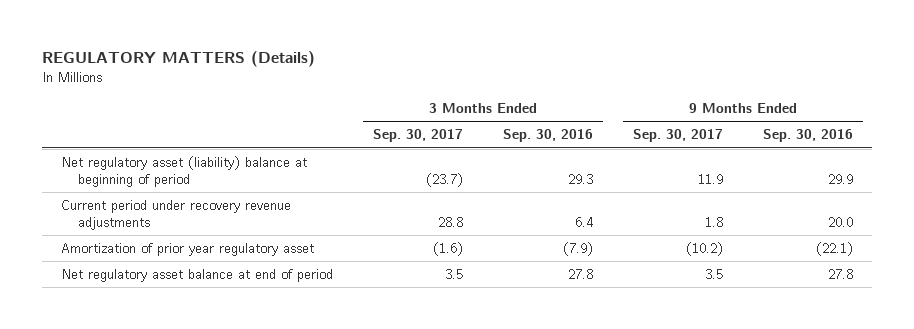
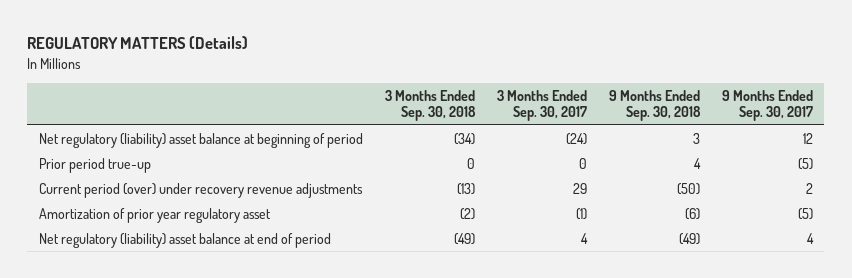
[502,129,593,143] Sep. 30, 2016 -> none
[762,129,853,143] Sep. 30, 2016 -> none
none -> [384,89,476,122] 3 Months Ended Sep. 30, 2018
none -> [609,89,702,122] 9 Months Ended Sep. 30, 2018
[61,155,308,187] Net regulatory asset (liability) balance at beginning of period -> [38,132,363,148] Net regulatory (liability) asset balance at beginning of period
[426,172,464,187] (23.7) -> [565,132,587,145] (24)
[697,173,723,184] 11.9 -> [803,132,814,144] 12
none -> [38,157,151,173] Prior period true-up
[61,199,292,230] Current period under recovery revenue adjustments -> [38,182,363,198] Current period (over) under recovery revenue adjustments
[438,216,464,227] 28.8 -> [572,182,587,194] 29
[704,216,723,227] 1.8 -> [806,182,814,194] 2
[433,241,464,256] (1.6) -> [575,207,587,220] (1)
[685,241,723,256] (10.2) -> [798,207,814,220] (5)
[61,268,334,282] Net regulatory asset balance at end of period -> [38,232,331,248] Net regulatory (liability) asset balance at end of period
[445,268,464,279] 3.5 -> [580,232,588,244] 4
[704,268,723,279] 3.5 -> [807,232,815,244] 4

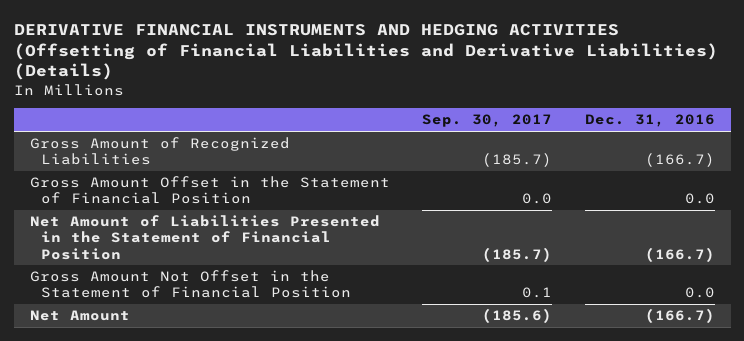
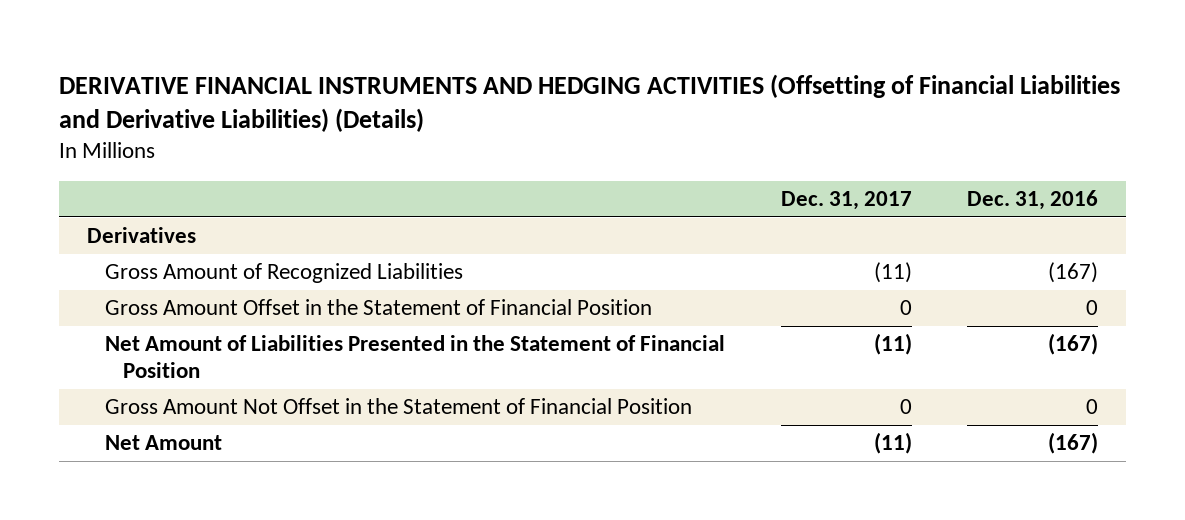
[422,114,553,128] Sep. 30, 2017 -> none
none -> [780,190,912,210] Dec. 31, 2017
none -> [86,227,196,244] Derivatives
[644,153,715,168] (166.7) -> [1048,262,1099,284] (167)
[684,193,715,205] 0.0 -> [1086,300,1099,316] 0
[644,246,715,262] (166.7) -> [1048,333,1099,356] (167)
[684,287,715,299] 0.0 -> [1086,399,1099,415] 0
[644,308,715,324] (166.7) -> [1048,432,1099,455] (167)

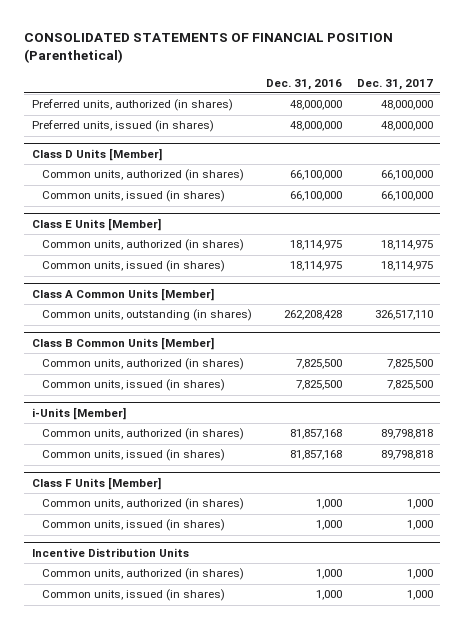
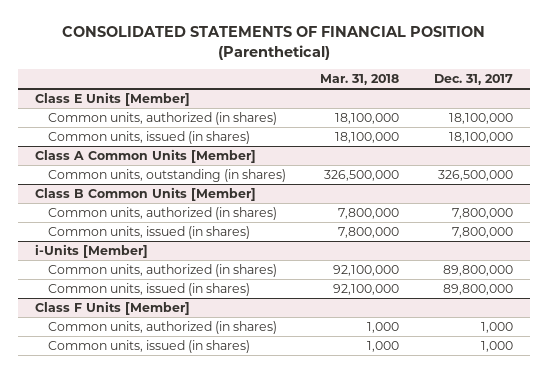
[266,78,343,90] Dec. 31, 2016 -> none
none -> [320,74,400,86] Mar. 31, 2018
[31,99,233,112] Preferred units, authorized (in shares) -> none
[31,120,214,133] Preferred units, issued (in shares) -> none
[31,147,162,161] Class D Units [Member] -> none
[41,169,244,182] Common units, authorized (in shares) -> none
[41,190,225,203] Common units, issued (in shares) -> none
[381,240,434,251] 18,114,975 -> [449,112,514,124] 18,100,000
[381,261,434,272] 18,114,975 -> [449,131,514,143] 18,100,000
[375,310,434,321] 326,517,110 -> [438,169,514,181] 326,500,000
[387,359,434,370] 7,825,500 -> [452,207,514,219] 7,800,000
[387,380,434,391] 7,825,500 -> [452,226,514,238] 7,800,000
[381,429,434,440] 89,798,818 -> [443,264,514,276] 89,800,000
[381,450,434,461] 89,798,818 -> [443,283,514,295] 89,800,000
[31,547,189,557] Incentive Distribution Units -> none
[41,568,244,581] Common units, authorized (in shares) -> none
[41,589,225,602] Common units, issued (in shares) -> none

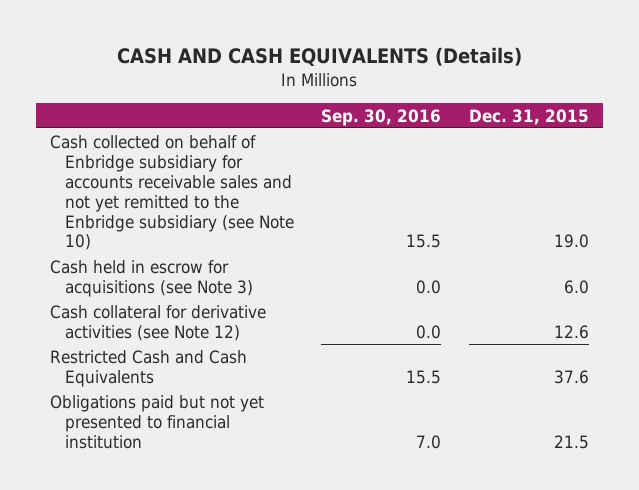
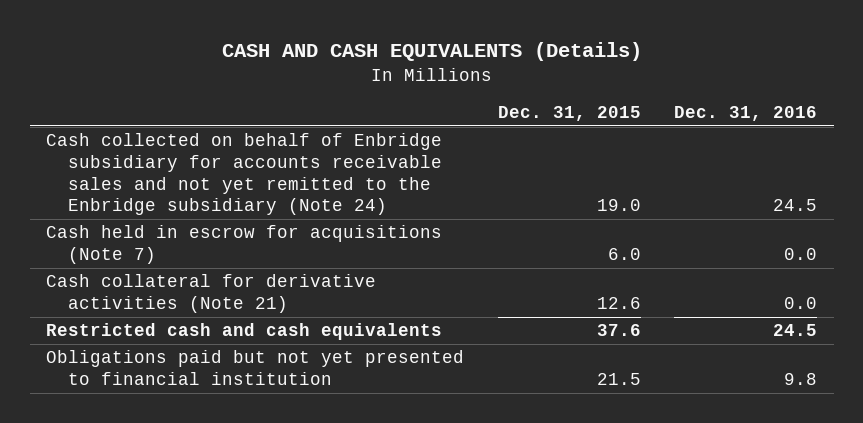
[321,108,442,126] Sep. 30, 2016 -> none
none -> [673,105,817,121] Dec. 31, 2016
[49,134,294,251] Cash collected on behalf of Enbridge subsidiary for accounts receivable sales and not yet remitted to the Enbridge subsidiary (see Note 10) -> [46,133,443,216] Cash collected on behalf of Enbridge subsidiary for accounts receivable sales and not yet remitted to the Enbridge subsidiary (Note 24)
[49,259,253,297] Cash held in escrow for acquisitions (see Note 3) -> [46,225,443,265] Cash held in escrow for acquisitions (Note 7)
[49,304,266,341] Cash collateral for derivative activities (see Note 12) -> [46,274,377,314] Cash collateral for derivative activities (Note 21)
[49,349,247,387] Restricted Cash and Cash Equivalents -> [46,323,443,341] Restricted cash and cash equivalents

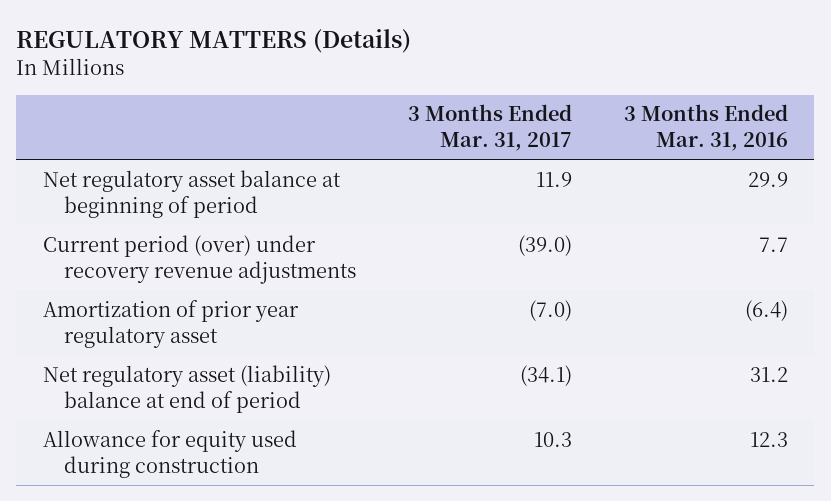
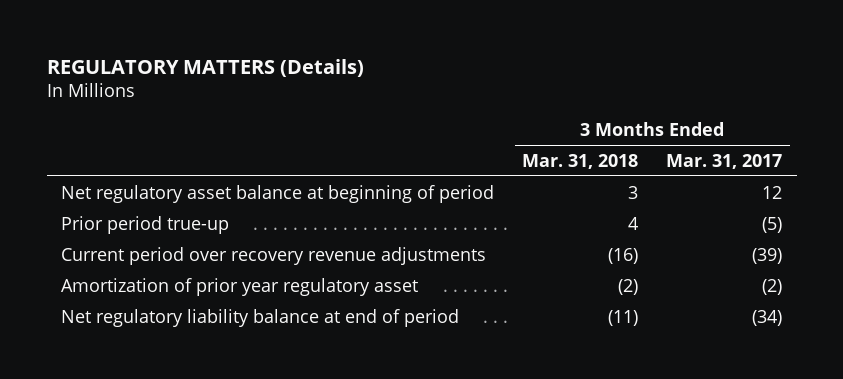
[624,104,789,152] 3 Months Ended Mar. 31, 2016 -> none
none -> [522,153,639,169] Mar. 31, 2018
[42,429,297,478] Allowance for equity used during construction -> none
[536,171,573,187] 11.9 -> [762,185,783,199] 12
none -> [60,215,229,234] Prior period true-up
[42,234,356,284] Current period (over) under recovery revenue adjustments -> [60,246,486,265] Current period over recovery revenue adjustments
[518,234,573,256] (39.0) -> [752,247,783,264] (39)
[529,299,573,321] (7.0) -> [762,278,783,295] (2)
[42,364,331,413] Net regulatory asset (liability) balance at end of period -> [60,308,459,327] Net regulatory liability balance at end of period
[520,364,573,386] (34.1) -> [752,309,783,326] (34)

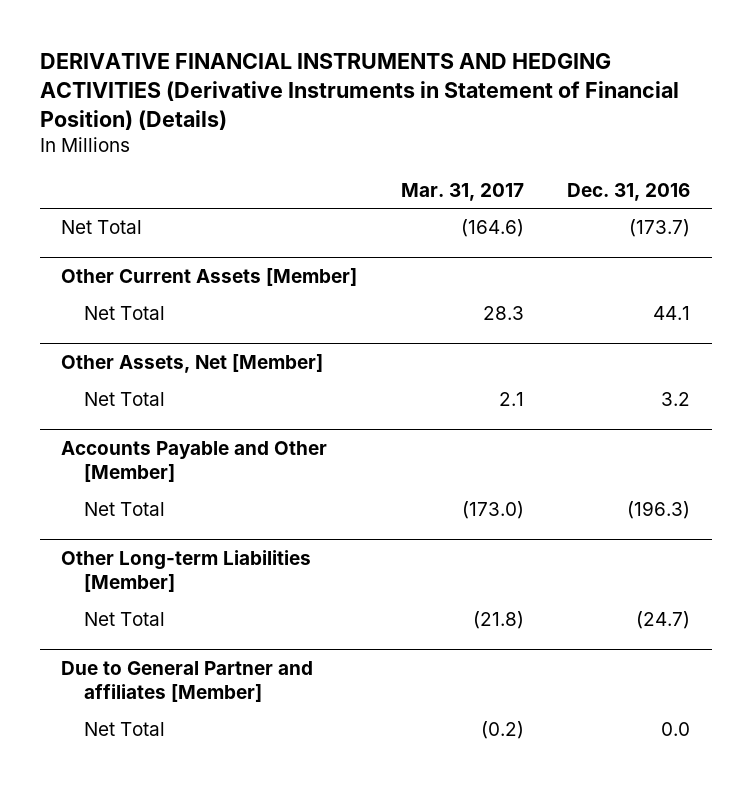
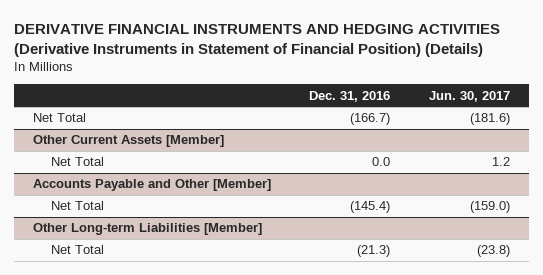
[400,182,524,201] Mar. 31, 2017 -> none
none -> [428,90,510,102] Jun. 30, 2017
[629,219,691,238] (173.7) -> [350,113,391,126] (166.7)
[61,354,324,374] Other Assets, Net [Member] -> none
[83,392,165,407] Net Total -> none
[653,306,691,321] 44.1 -> [372,157,391,167] 0.0
[627,501,691,520] (196.3) -> [350,201,391,214] (145.4)
[61,661,314,703] Due to General Partner and affiliates [Member] -> none
[83,722,165,737] Net Total -> none
[636,611,691,630] (24.7) -> [357,245,391,258] (21.3)

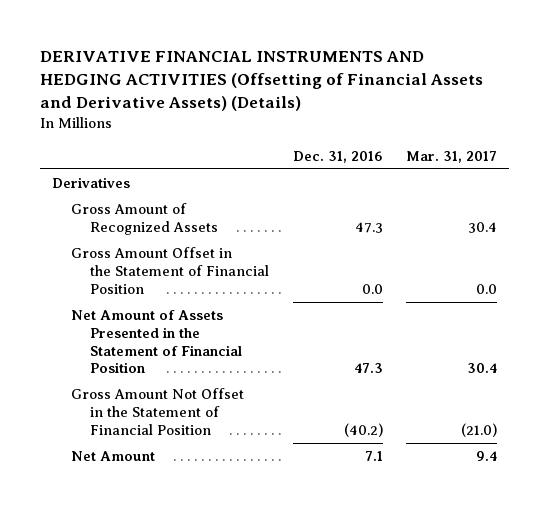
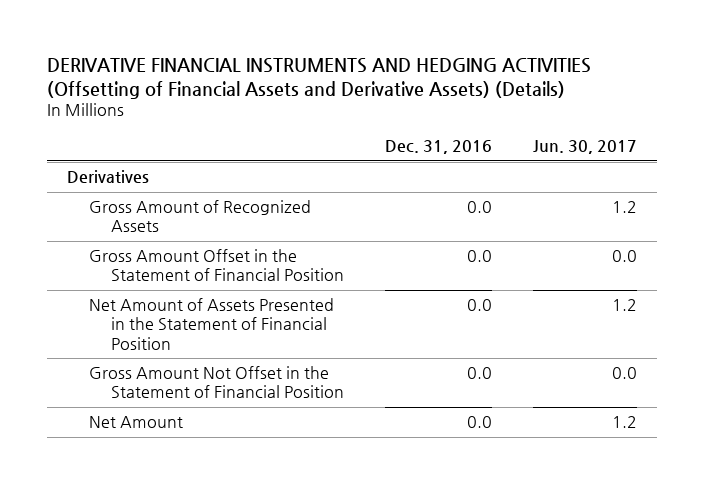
[406,150,498,163] Mar. 31, 2017 -> none
none -> [532,140,637,155] Jun. 30, 2017
[354,221,383,233] 47.3 -> [466,201,492,214] 0.0
[353,363,383,374] 47.3 -> [466,299,492,312] 0.0
[343,422,383,437] (40.2) -> [466,367,492,380] 0.0
[364,451,383,462] 7.1 -> [466,416,492,429] 0.0

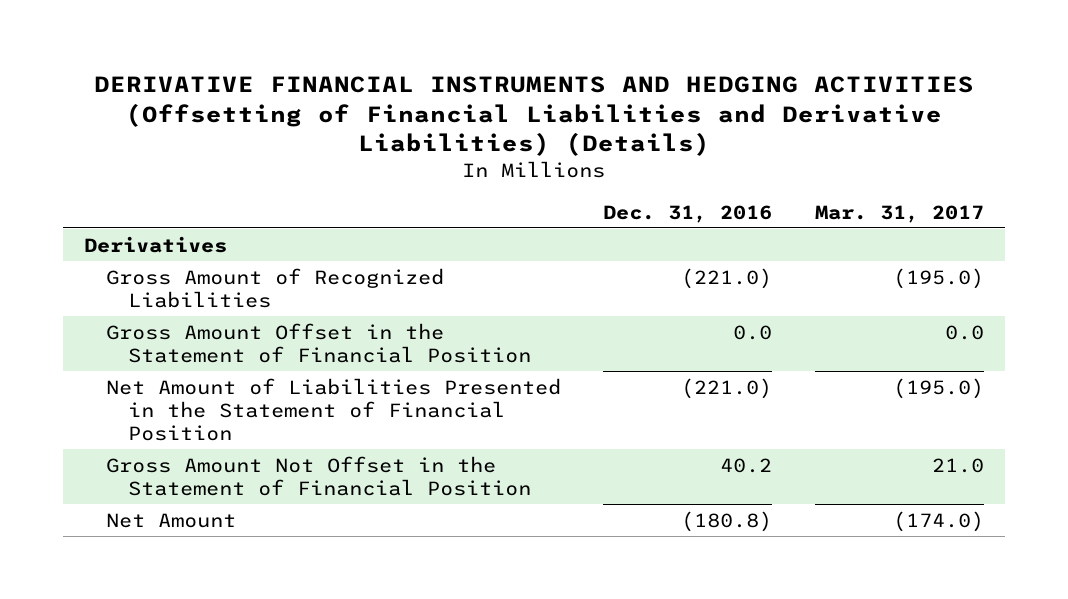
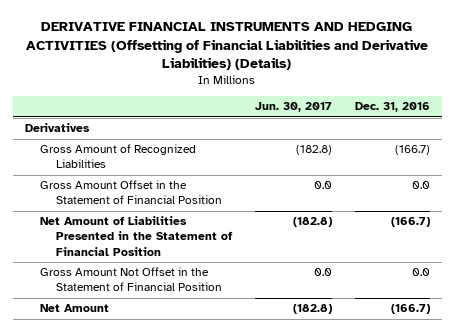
[814,204,984,223] Mar. 31, 2017 -> none
none -> [254,102,332,113] Jun. 30, 2017
[681,267,773,289] (221.0) -> [395,145,431,156] (166.7)
[681,377,773,399] (221.0) -> [391,217,431,228] (166.7)
[720,457,773,473] 40.2 -> [412,268,431,277] 0.0
[681,510,773,532] (180.8) -> [391,304,431,315] (166.7)

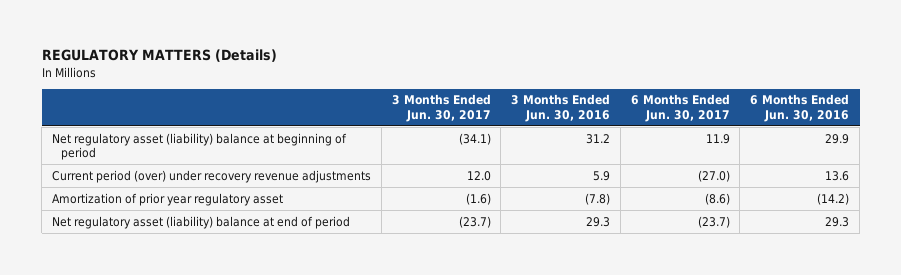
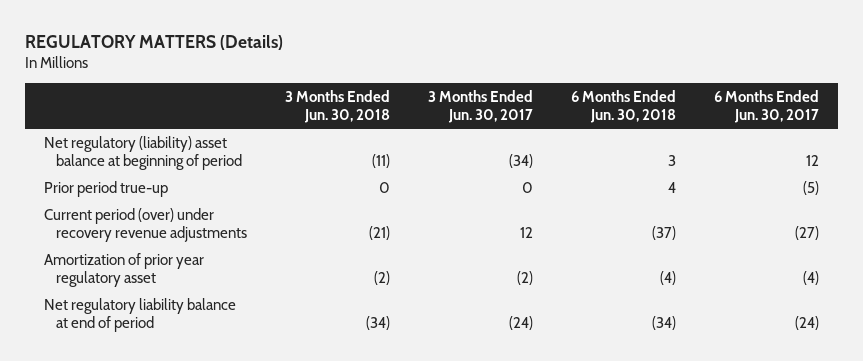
[511,94,611,122] 3 Months Ended Jun. 30, 2016 -> none
[750,94,850,122] 6 Months Ended Jun. 30, 2016 -> none
none -> [285,89,391,124] 3 Months Ended Jun. 30, 2018
none -> [571,89,677,124] 6 Months Ended Jun. 30, 2018
[52,132,348,161] Net regulatory asset (liability) balance at beginning of period -> [43,135,243,170] Net regulatory (liability) asset balance at beginning of period
[458,132,491,145] (34.1) -> [509,153,534,168] (34)
[705,133,730,144] 11.9 -> [806,154,820,166] 12
none -> [43,180,168,197] Prior period true-up
[466,170,491,181] 12.0 -> [520,226,534,238] 12
[697,169,730,182] (27.0) -> [795,225,820,240] (27)
[465,192,491,205] (1.6) -> [517,270,534,285] (2)
[704,192,730,205] (8.6) -> [803,270,820,285] (4)
[52,215,351,229] Net regulatory asset (liability) balance at end of period -> [43,297,236,332] Net regulatory liability balance at end of period
[458,215,491,228] (23.7) -> [509,315,534,330] (24)
[697,215,730,228] (23.7) -> [795,315,820,330] (24)

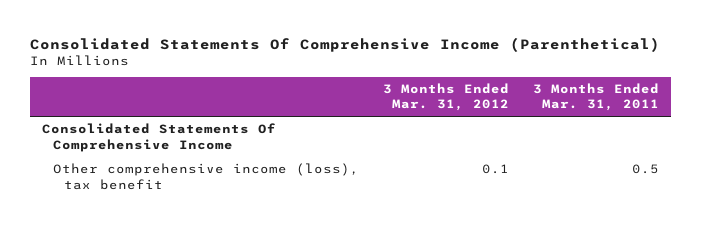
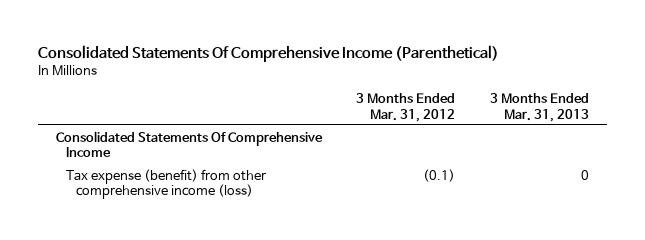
[532,83,659,112] 3 Months Ended Mar. 31, 2011 -> none
none -> [490,92,590,122] 3 Months Ended Mar. 31, 2013
[53,163,360,190] Other comprehensive income (loss), tax benefit -> [65,168,266,200] Tax expense (benefit) from other comprehensive income (loss)
[482,164,510,175] 0.1 -> [423,168,456,182] (0.1)

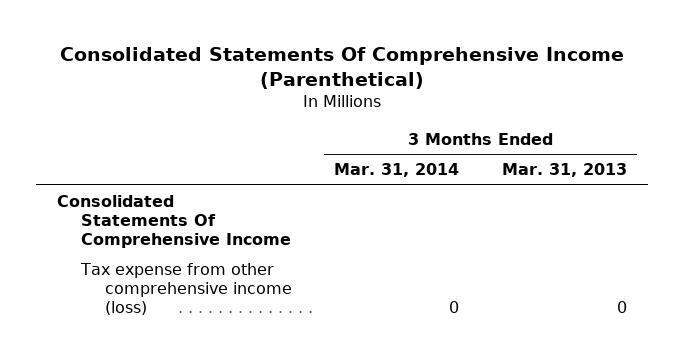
[356,92,456,122] 3 Months Ended Mar. 31, 2012 -> none
none -> [334,163,460,178] Mar. 31, 2014
[65,168,266,200] Tax expense (benefit) from other comprehensive income (loss) -> [80,263,293,315] Tax expense from other comprehensive income (loss)

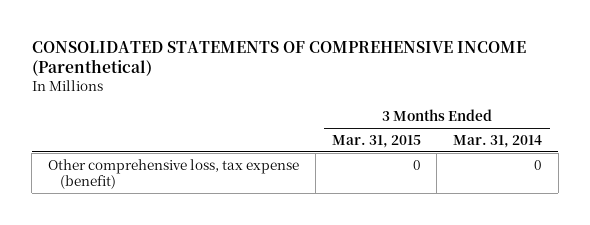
[59,46,624,89] Consolidated Statements Of Comprehensive Income (Parenthetical) -> [31,40,526,77] CONSOLIDATED STATEMENTS OF COMPREHENSIVE INCOME (Parenthetical)
[501,163,627,178] Mar. 31, 2013 -> none
none -> [331,134,421,148] Mar. 31, 2015
[56,195,292,248] Consolidated Statements Of Comprehensive Income -> none
[80,263,293,315] Tax expense from other comprehensive income (loss) -> [48,158,300,190] Other comprehensive loss, tax expense (benefit)

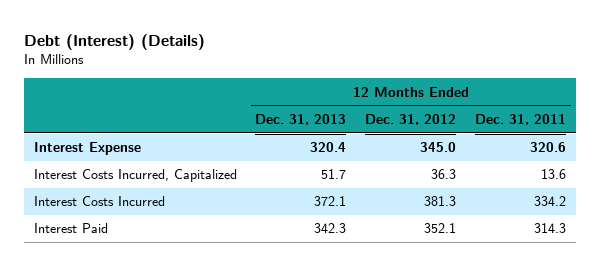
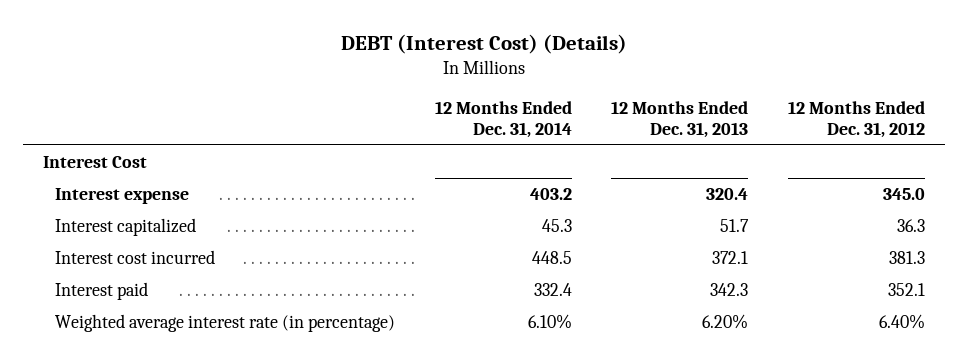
[24,33,206,50] Debt (Interest) (Details) -> [340,34,627,55] DEBT (Interest Cost) (Details)
[475,113,567,125] Dec. 31, 2011 -> none
none -> [434,100,572,138] 12 Months Ended Dec. 31, 2014
none -> [42,155,147,168] Interest Cost
[33,142,141,156] Interest Expense -> [55,187,190,204] Interest expense
[33,169,237,183] Interest Costs Incurred, Capitalized -> [55,217,197,236] Interest capitalized
[33,196,165,207] Interest Costs Incurred -> [55,249,216,264] Interest cost incurred
[33,223,108,234] Interest Paid -> [55,281,149,300] Interest paid
none -> [55,313,396,332] Weighted average interest rate (in percentage)

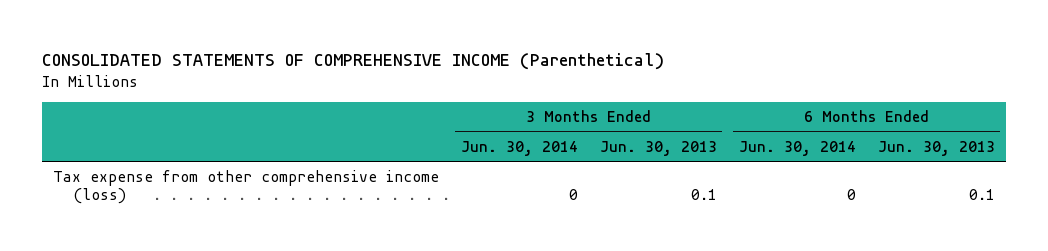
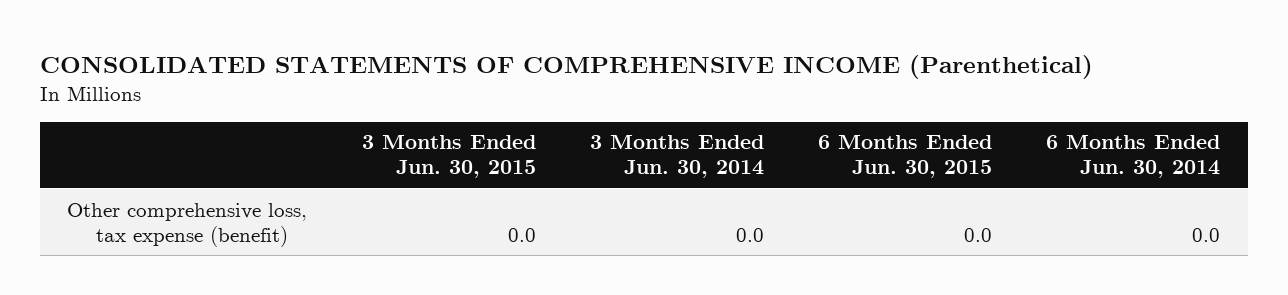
[599,140,717,156] Jun. 30, 2013 -> none
[877,140,995,156] Jun. 30, 2013 -> none
none -> [361,135,536,179] 3 Months Ended Jun. 30, 2015
none -> [818,135,993,179] 6 Months Ended Jun. 30, 2015
[53,170,440,205] Tax expense from other comprehensive income (loss) -> [67,202,308,247] Other comprehensive loss, tax expense (benefit)
[568,189,578,201] 0 -> [735,227,764,242] 0.0
[846,189,856,201] 0 -> [1192,227,1221,242] 0.0

